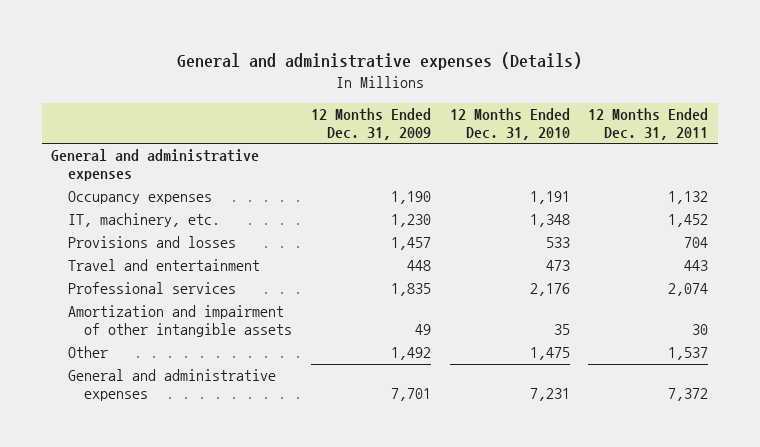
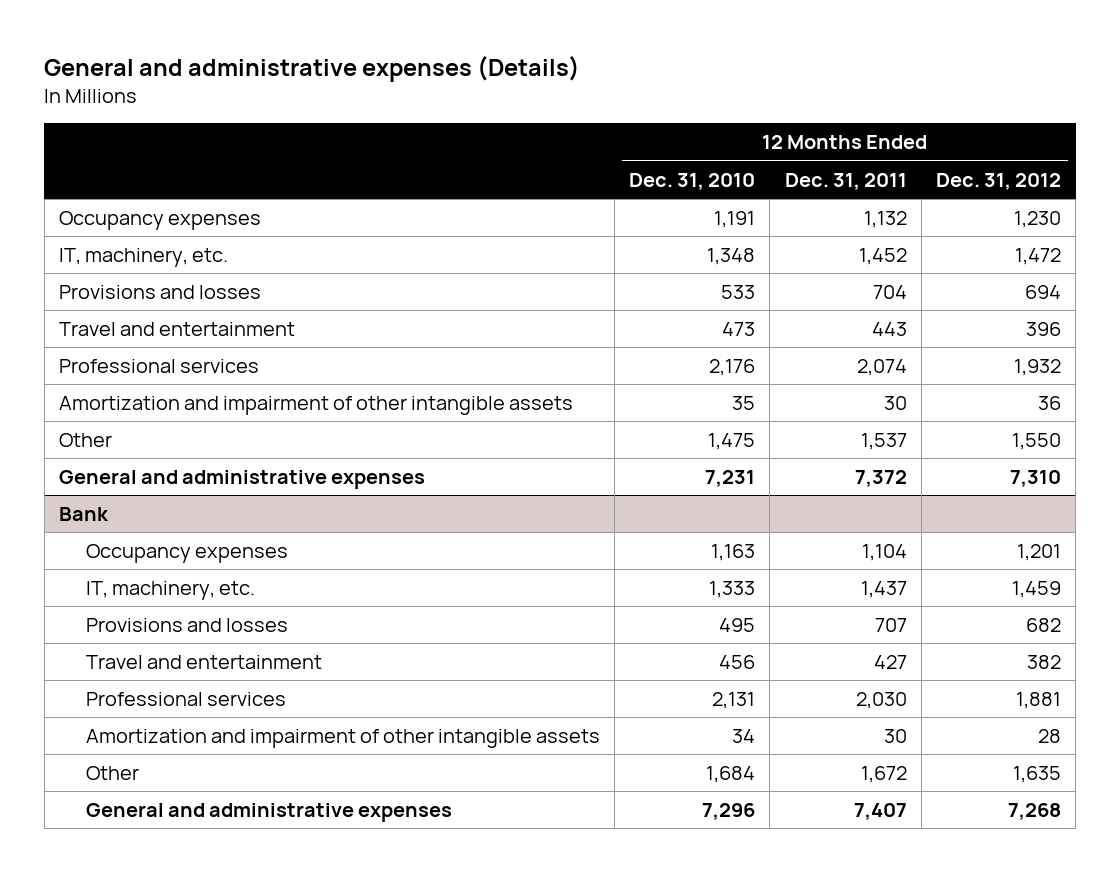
[310,108,431,140] 12 Months Ended Dec. 31, 2009 -> none
none -> [935,172,1061,190] Dec. 31, 2012
[51,149,260,182] General and administrative expenses -> none
none -> [59,507,110,522] Bank
none -> [85,544,288,564] Occupancy expenses
none -> [85,581,255,601] IT, machinery, etc.
none -> [85,618,288,633] Provisions and losses
none -> [85,655,322,670] Travel and entertainment
none -> [85,692,286,707] Professional services
none -> [85,729,600,749] Amortization and impairment of other intangible assets
none -> [85,766,139,781] Other
none -> [85,803,452,823] General and administrative expenses

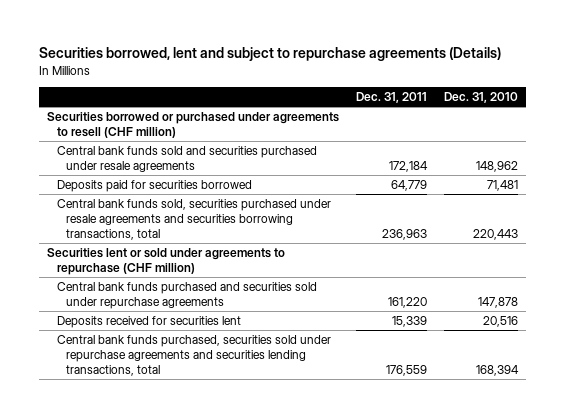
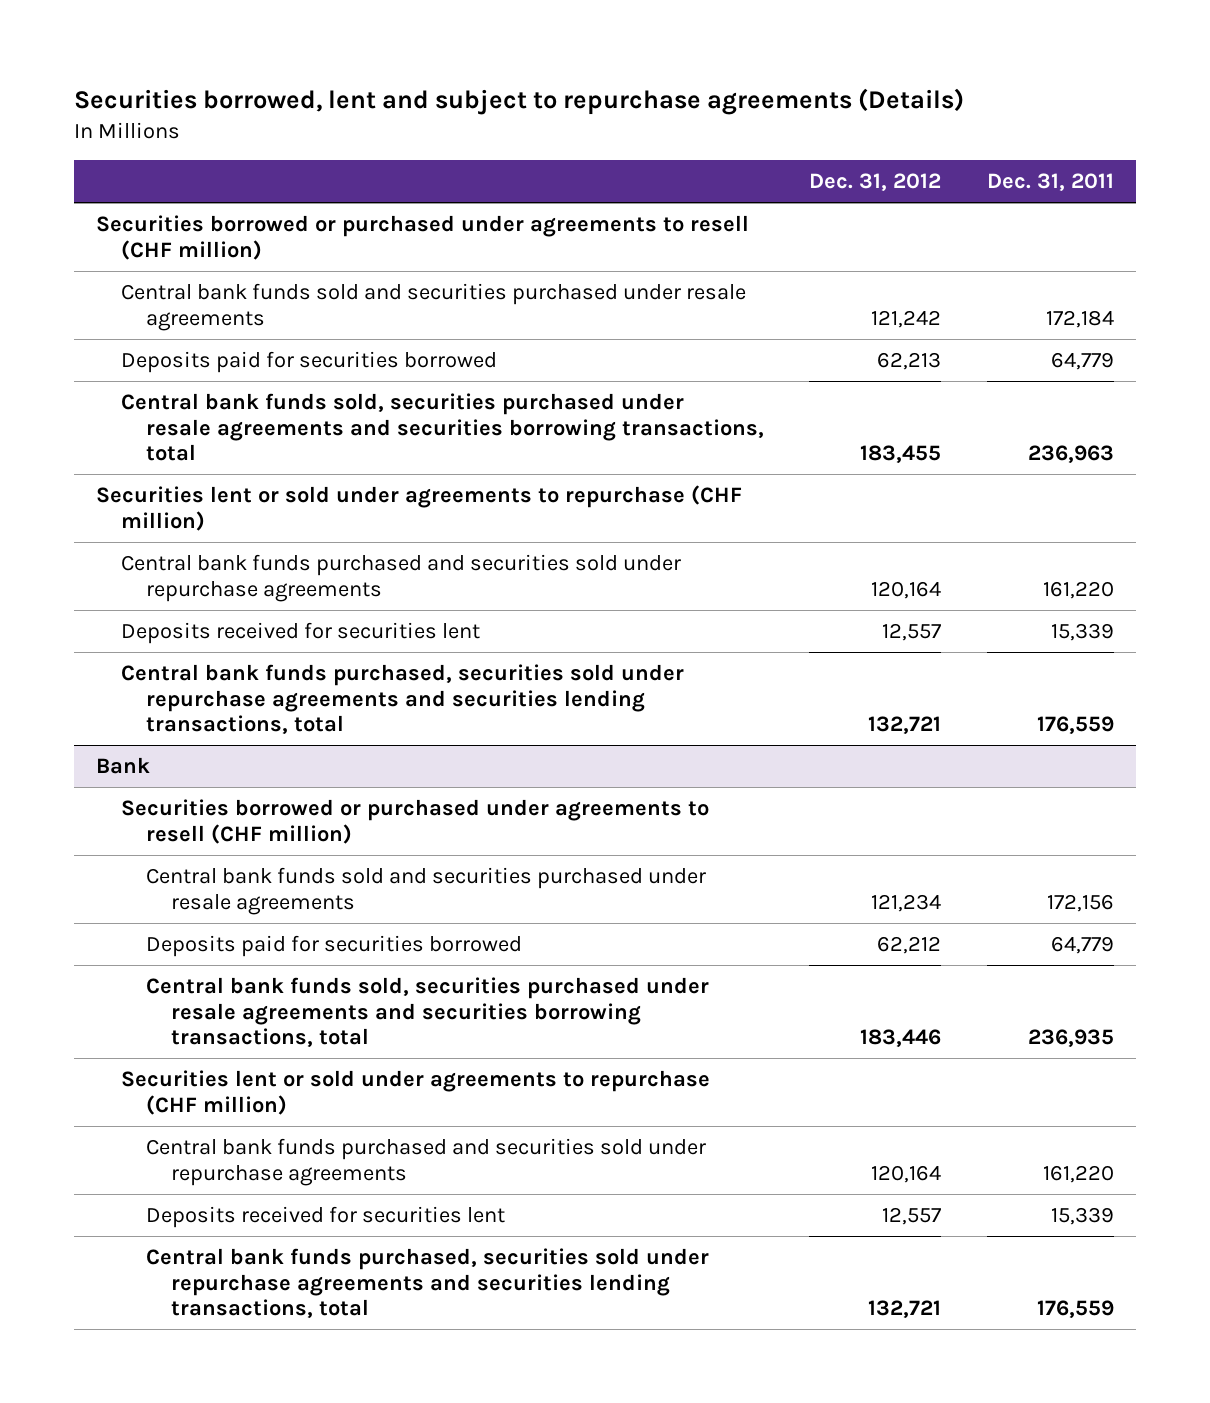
[443,91,518,103] Dec. 31, 2010 -> none
none -> [809,172,942,191] Dec. 31, 2012
none -> [96,757,151,775] Bank
none -> [121,799,710,844] Securities borrowed or purchased under agreements to resell (CHF million)
none -> [146,867,707,915] Central bank funds sold and securities purchased under resale agreements
none -> [146,935,523,958] Deposits paid for securities borrowed
none -> [146,977,710,1048] Central bank funds sold, securities purchased under resale agreements and securities borrowing transactions, total
none -> [121,1070,711,1115] Securities lent or sold under agreements to repurchase (CHF million)
none -> [146,1138,707,1186] Central bank funds purchased and securities sold under repurchase agreements
none -> [146,1206,506,1229] Deposits received for securities lent
none -> [146,1248,710,1319] Central bank funds purchased, securities sold under repurchase agreements and securities lending transactions, total

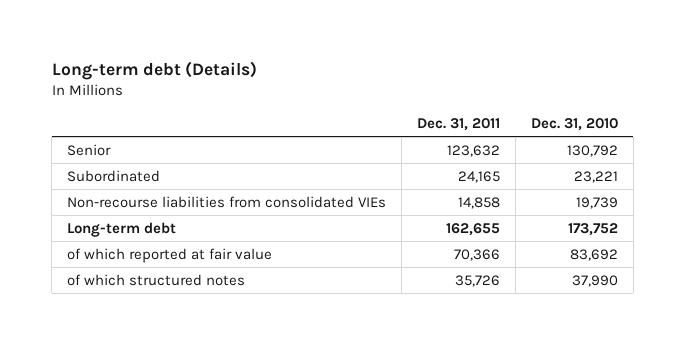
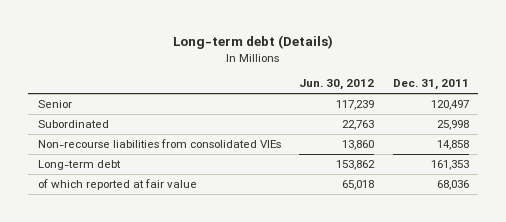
[530,118,618,132] Dec. 31, 2010 -> none
none -> [299,79,375,91] Jun. 30, 2012
[446,144,500,157] 123,632 -> [430,100,469,111] 120,497
[457,170,500,183] 24,165 -> [436,120,469,131] 25,998
[67,273,246,286] of which structured notes -> none
[445,222,500,236] 162,655 -> [430,160,469,171] 161,353
[453,248,500,261] 70,366 -> [436,180,469,191] 68,036

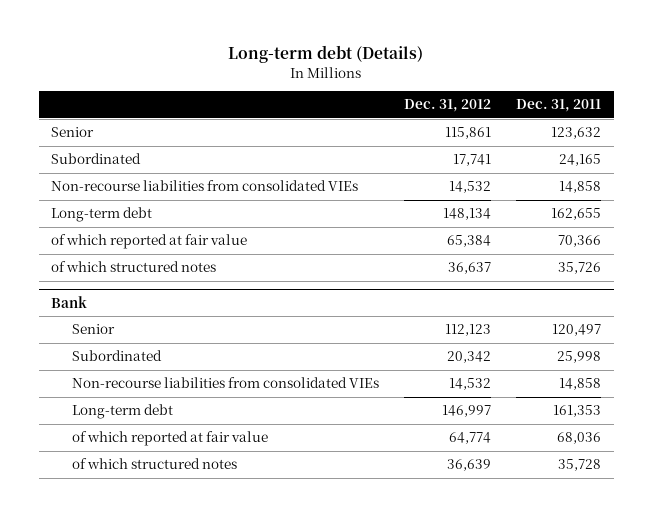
[299,79,375,91] Jun. 30, 2012 -> none
none -> [404,99,492,113] Dec. 31, 2012
none -> [51,127,95,138] Senior
none -> [51,153,142,165] Subordinated
none -> [51,180,359,192] Non-recourse liabilities from consolidated VIEs
none -> [51,207,153,223] Long-term debt
none -> [51,234,248,250] of which reported at fair value
none -> [51,261,217,273] of which structured notes
none -> [51,295,88,308] Bank
none -> [72,458,238,470] of which structured notes

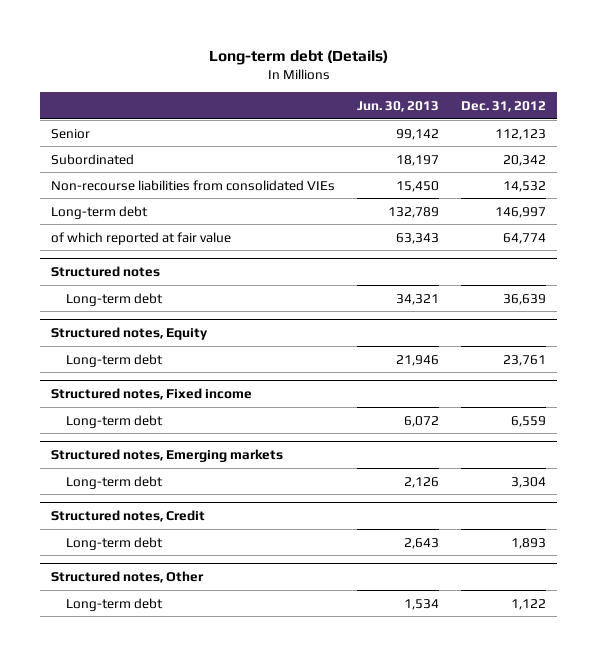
[516,99,602,113] Dec. 31, 2011 -> none
none -> [357,100,440,112] Jun. 30, 2013
[51,127,95,138] Senior -> none
[51,153,142,165] Subordinated -> none
[51,180,359,192] Non-recourse liabilities from consolidated VIEs -> none
[51,207,153,223] Long-term debt -> none
[51,234,248,250] of which reported at fair value -> none
[51,261,217,273] of which structured notes -> none
[51,295,88,308] Bank -> none
none -> [50,265,160,277] Structured notes
[72,458,238,470] of which structured notes -> [66,292,164,306] Long-term debt
none -> [50,326,208,340] Structured notes, Equity
none -> [66,353,164,367] Long-term debt
none -> [50,387,252,400] Structured notes, Fixed income
none -> [66,414,164,428] Long-term debt
none -> [50,448,283,462] Structured notes, Emerging markets
none -> [66,475,164,489] Long-term debt
none -> [50,509,205,522] Structured notes, Credit
none -> [66,536,164,550] Long-term debt
none -> [50,570,204,583] Structured notes, Other
none -> [66,597,164,611] Long-term debt

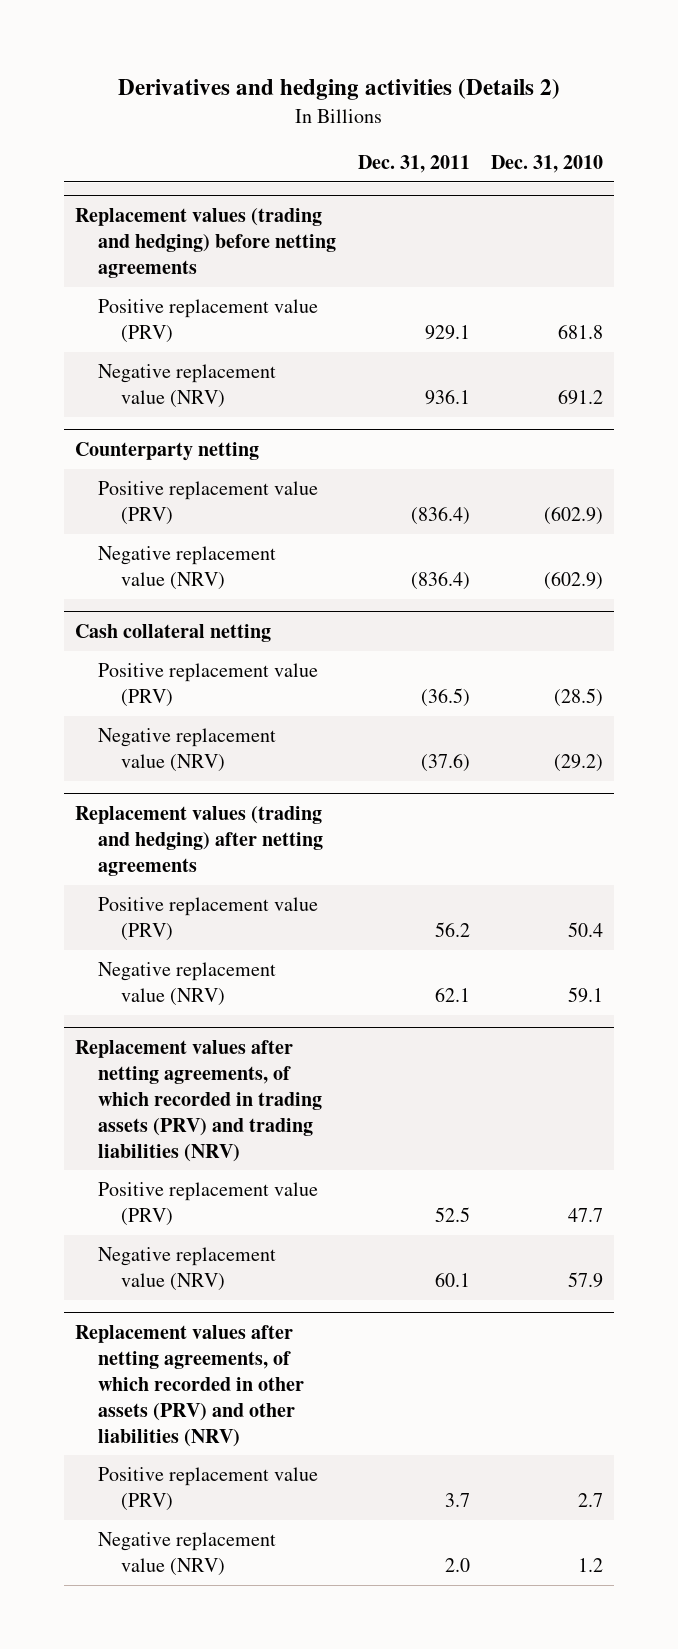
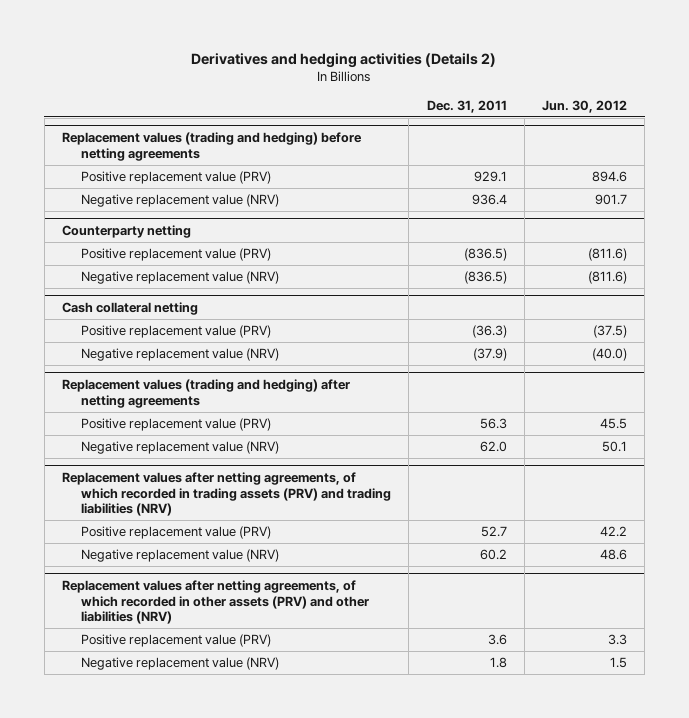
[491,154,604,173] Dec. 31, 2010 -> none
none -> [541,99,627,113] Jun. 30, 2012
[424,389,470,406] 936.1 -> [471,194,507,206] 936.4
[410,506,470,526] (836.4) -> [463,248,507,262] (836.5)
[410,571,470,591] (836.4) -> [463,271,507,285] (836.5)
[420,688,470,708] (36.5) -> [471,325,507,339] (36.3)
[420,753,470,773] (37.6) -> [472,348,507,362] (37.9)
[434,922,470,938] 56.2 -> [479,418,507,430] 56.3
[434,987,470,1003] 62.1 -> [479,441,507,453] 62.0
[434,1207,470,1223] 52.5 -> [480,526,507,538] 52.7
[434,1272,470,1288] 60.1 -> [479,549,507,561] 60.2
[444,1493,470,1508] 3.7 -> [487,634,507,646] 3.6
[444,1558,470,1573] 2.0 -> [489,657,507,669] 1.8

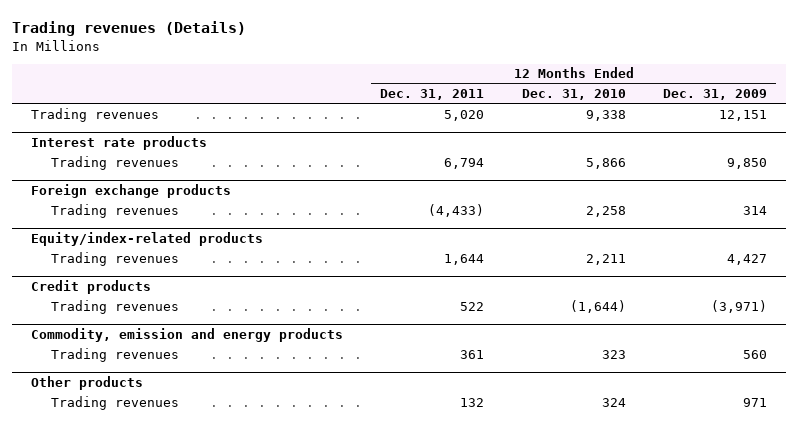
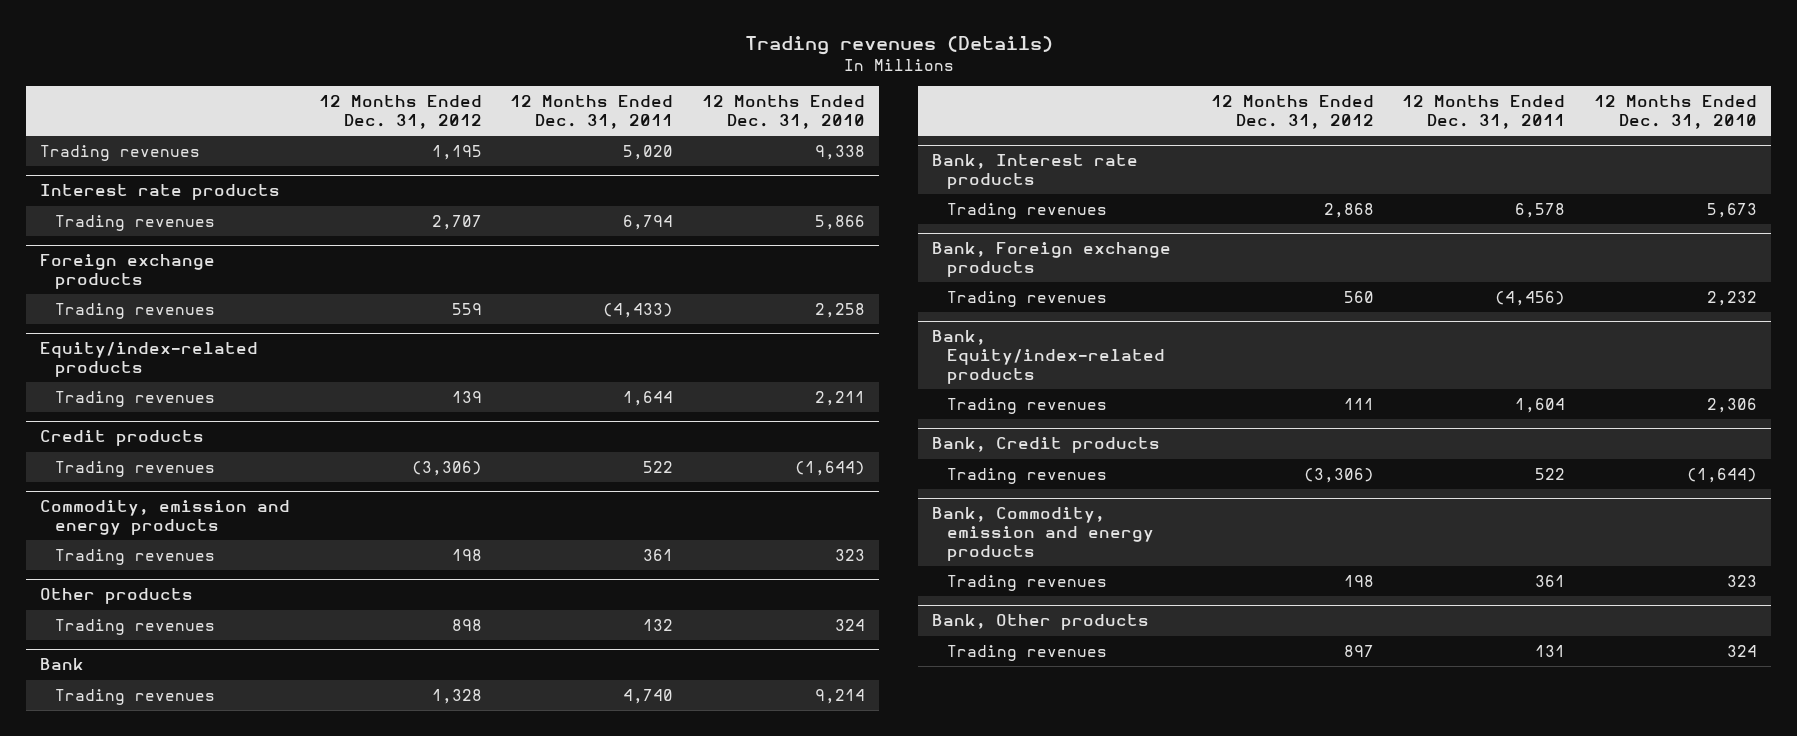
[663,89,768,101] Dec. 31, 2009 -> none
none -> [318,95,482,129] 12 Months Ended Dec. 31, 2012
none -> [40,658,85,671] Bank
none -> [55,688,216,705] Trading revenues
none -> [932,154,1139,189] Bank, Interest rate products
none -> [947,202,1108,219] Trading revenues
none -> [932,242,1172,277] Bank, Foreign exchange products
none -> [947,290,1108,307] Trading revenues
none -> [932,330,1166,384] Bank, Equity/index-related products
none -> [947,397,1108,414] Trading revenues
none -> [932,437,1161,454] Bank, Credit products
none -> [947,467,1108,484] Trading revenues
none -> [932,507,1155,561] Bank, Commodity, emission and energy products
none -> [947,574,1108,591] Trading revenues
none -> [932,614,1150,631] Bank, Other products
none -> [947,644,1108,661] Trading revenues

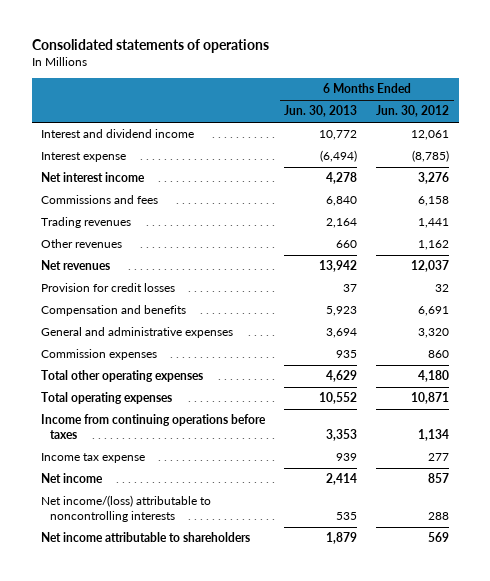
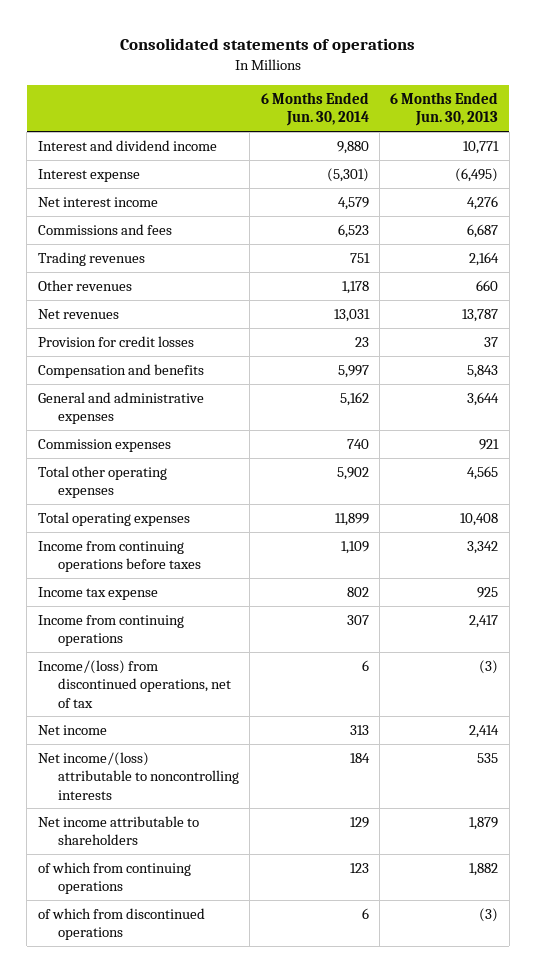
[376,105,450,118] Jun. 30, 2012 -> none
none -> [260,92,369,127] 6 Months Ended Jun. 30, 2014
[319,130,358,141] 10,772 -> [463,140,500,154] 10,771
[320,150,358,163] (6,494) -> [455,167,499,182] (6,495)
[326,172,358,185] 4,278 -> [467,195,499,210] 4,276
[326,196,358,207] 6,840 -> [467,223,499,238] 6,687
[319,260,358,273] 13,942 -> [462,308,499,322] 13,787
[326,306,358,317] 5,923 -> [467,364,499,378] 5,843
[326,328,358,339] 3,694 -> [467,391,500,406] 3,644
[336,350,358,359] 935 -> [479,438,500,450] 921
[326,370,358,383] 4,629 -> [467,465,499,480] 4,565
[319,392,358,405] 10,552 -> [460,512,499,526] 10,408
[326,428,358,441] 3,353 -> [467,540,499,554] 3,342
[336,453,358,462] 939 -> [477,586,499,598] 925
none -> [37,614,184,647] Income from continuing operations
none -> [37,659,231,708] Income/(loss) from discontinued operations, net of tax
none -> [37,861,191,895] of which from continuing operations
none -> [37,907,205,941] of which from discontinued operations

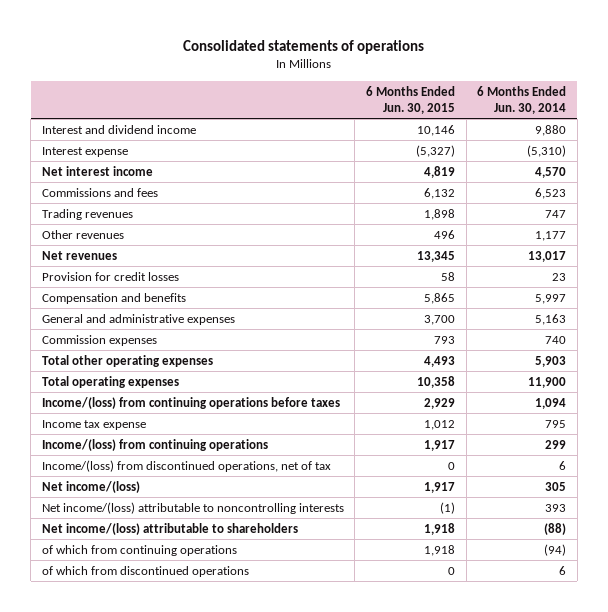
[390,92,499,127] 6 Months Ended Jun. 30, 2013 -> none
none -> [365,86,455,114] 6 Months Ended Jun. 30, 2015
[326,167,369,182] (5,301) -> [527,144,567,157] (5,310)
[337,196,369,210] 4,579 -> [535,166,567,178] 4,570
[349,252,370,263] 751 -> [545,209,567,218] 747
[341,280,369,294] 1,178 -> [535,230,567,241] 1,177
[333,308,370,322] 13,031 -> [528,250,567,262] 13,017
[339,391,369,406] 5,162 -> [535,313,567,325] 5,163
[336,466,369,480] 5,902 -> [535,355,567,367] 5,903
[334,512,369,526] 11,899 -> [528,376,567,388] 11,900
[37,540,201,573] Income from continuing operations before taxes -> [41,396,340,409] Income/(loss) from continuing operations before taxes
[340,540,369,554] 1,109 -> [535,397,567,409] 1,094
[346,586,369,597] 802 -> [545,419,567,428] 795
[37,614,184,647] Income from continuing operations -> [41,438,268,451] Income/(loss) from continuing operations
[346,614,369,625] 307 -> [545,439,567,449] 299
[37,724,107,735] Net income -> [41,480,140,493] Net income/(loss)
[349,724,369,735] 313 -> [545,481,567,491] 305
[349,752,370,763] 184 -> [545,503,567,512] 393
[37,815,199,846] Net income attributable to shareholders -> [41,522,298,535] Net income/(loss) attributable to shareholders
[349,816,369,828] 129 -> [544,522,567,535] (88)
[349,862,369,873] 123 -> [544,543,567,556] (94)

